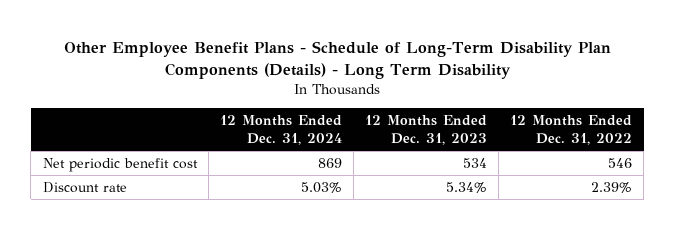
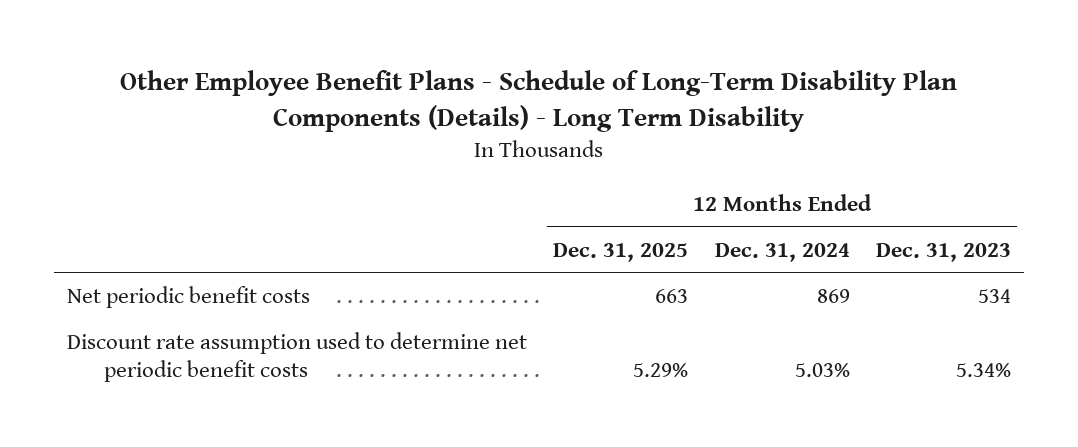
[510,115,633,145] 12 Months Ended Dec. 31, 2022 -> none
none -> [553,242,689,262] Dec. 31, 2025
[42,158,198,173] Net periodic benefit cost -> [67,286,311,309] Net periodic benefit costs
[42,182,127,194] Discount rate -> [67,332,528,383] Discount rate assumption used to determine net periodic benefit costs

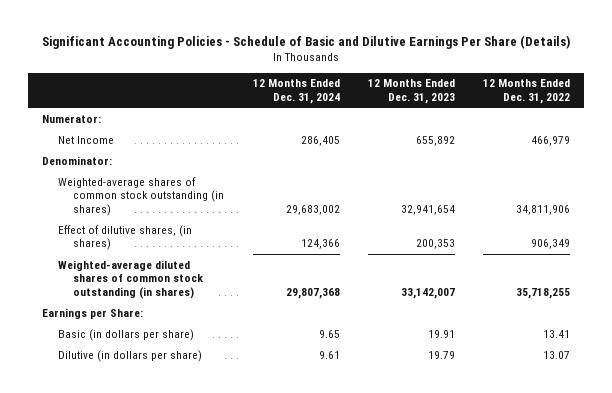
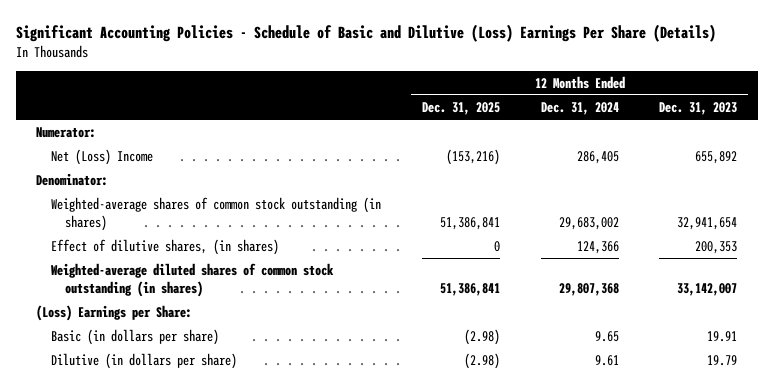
[42,34,571,49] Significant Accounting Policies - Schedule of Basic and Dilutive Earnings Per Share (Details) -> [15,23,716,42] Significant Accounting Policies - Schedule of Basic and Dilutive (Loss) Earnings Per Share (Details)
[483,79,571,104] 12 Months Ended Dec. 31, 2022 -> none
none -> [421,102,500,116] Dec. 31, 2025
[57,135,114,144] Net Income -> [50,149,153,166] Net (Loss) Income
[42,307,144,319] Earnings per Share: -> [36,305,193,322] (Loss) Earnings per Share:

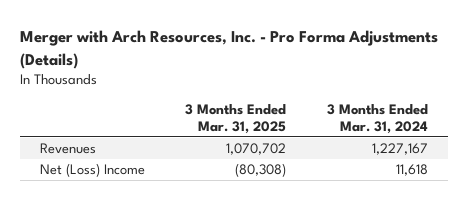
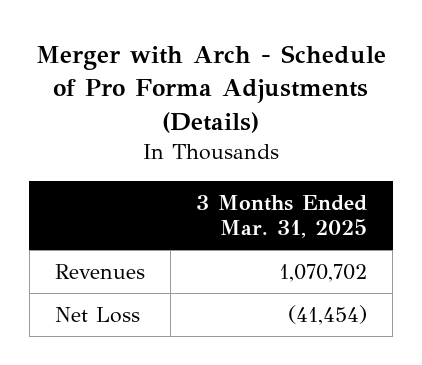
[19,30,438,69] Merger with Arch Resources, Inc. - Pro Forma Adjustments (Details) -> [36,44,387,133] Merger with Arch - Schedule of Pro Forma Adjustments (Details)
[327,104,429,135] 3 Months Ended Mar. 31, 2024 -> none
[39,163,145,178] Net (Loss) Income -> [54,306,140,323] Net Loss
[235,163,287,178] (80,308) -> [288,304,368,325] (41,454)

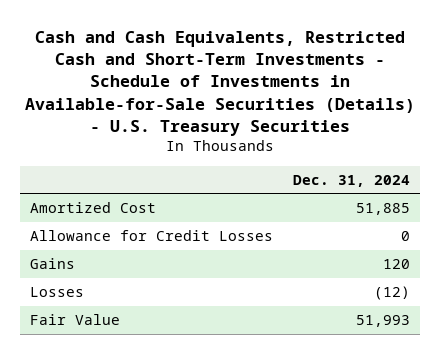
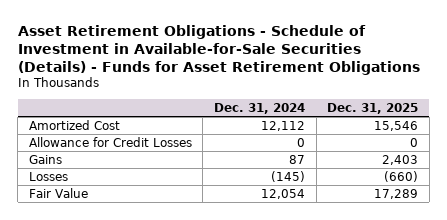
[25,30,416,136] Cash and Cash Equivalents, Restricted Cash and Short-Term Investments - Schedule of Investments in Available-for-Sale Securities (Details) - U.S. Treasury Securities -> [17,24,420,75] Asset Retirement Obligations - Schedule of Investment in Available-for-Sale Securities (Details) - Funds for Asset Retirement Obligations
none -> [327,102,419,114] Dec. 31, 2025
[356,203,411,216] 51,885 -> [261,120,306,131] 12,112
[383,259,411,270] 120 -> [289,154,306,164] 87
[374,286,411,301] (12) -> [271,170,306,182] (145)
[356,315,411,328] 51,993 -> [261,188,306,199] 12,054

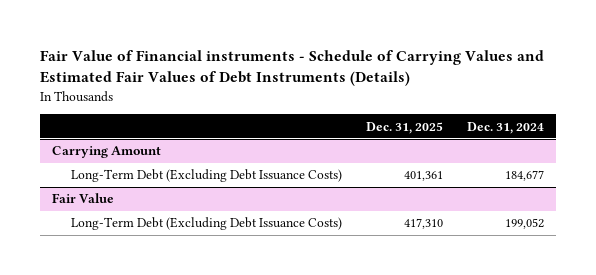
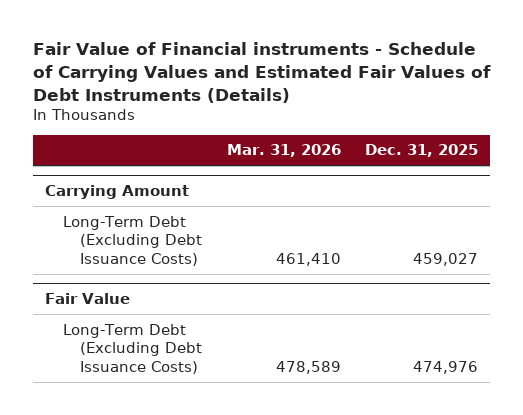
[467,121,545,134] Dec. 31, 2024 -> none
none -> [226,144,341,158] Mar. 31, 2026
[403,171,443,182] 401,361 -> [413,253,479,267] 459,027
[403,218,443,230] 417,310 -> [413,361,479,375] 474,976

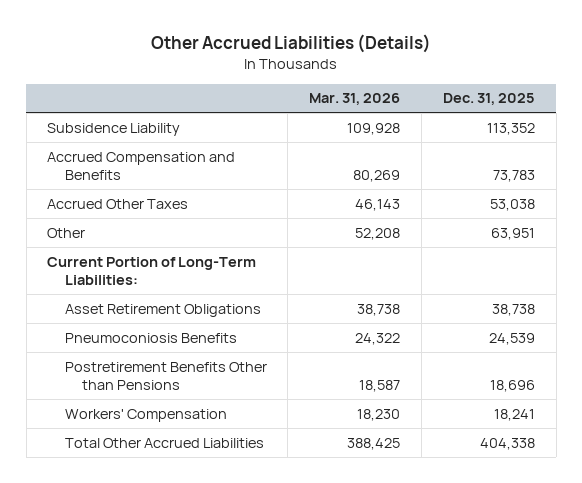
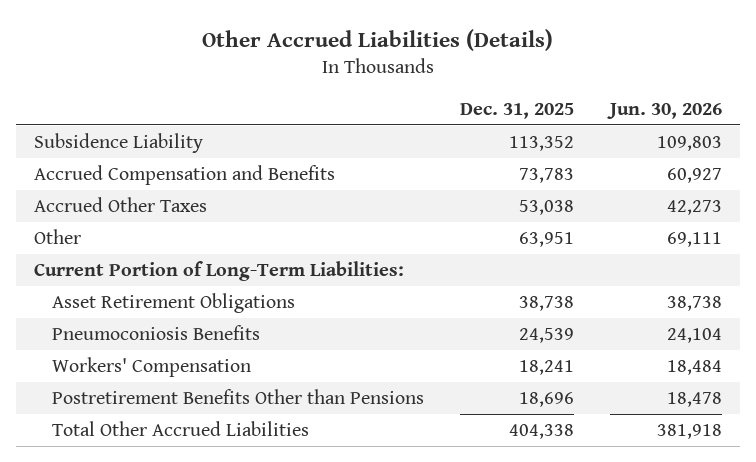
[309,93,401,106] Mar. 31, 2026 -> none
none -> [607,103,723,120] Jun. 30, 2026
[64,361,267,390] Postretirement Benefits Other than Pensions -> [51,388,424,404] Postretirement Benefits Other than Pensions

